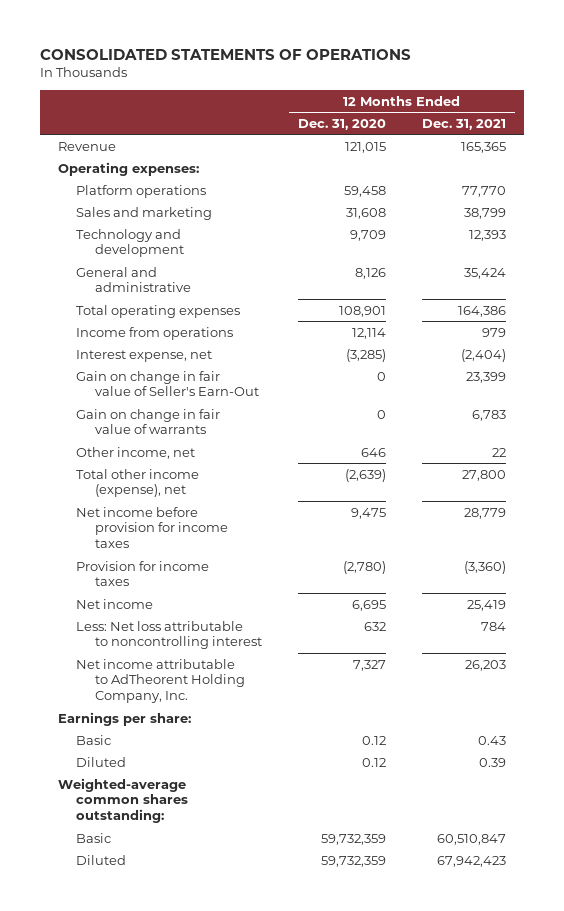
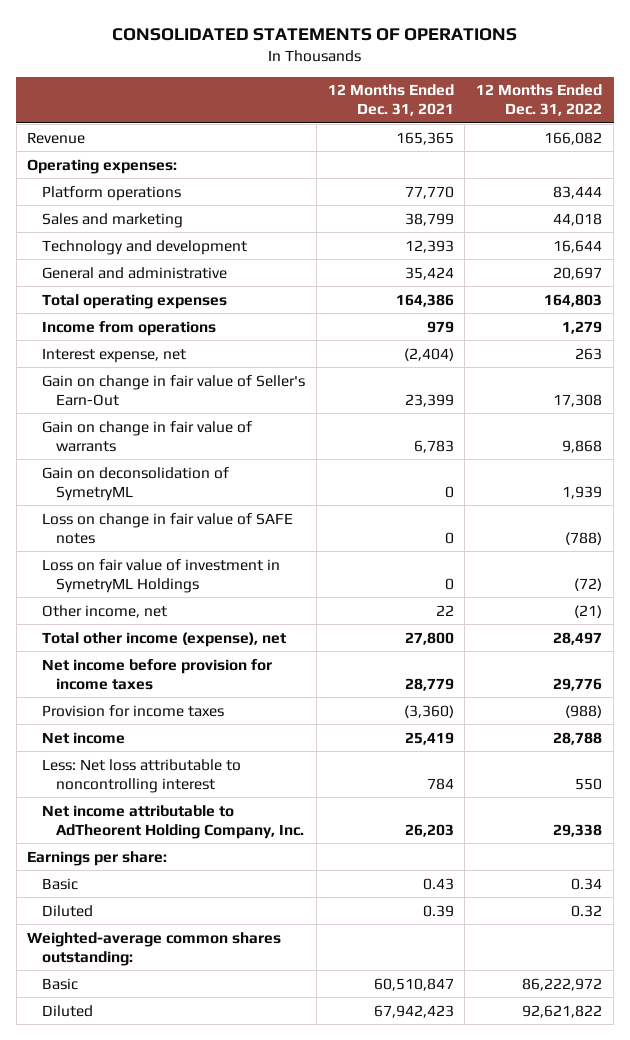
[297,118,386,130] Dec. 31, 2020 -> none
none -> [476,84,603,117] 12 Months Ended Dec. 31, 2022
none -> [41,466,229,501] Gain on deconsolidation of SymetryML
none -> [41,512,293,544] Loss on change in fair value of SAFE notes
none -> [41,558,280,593] Loss on fair value of investment in SymetryML Holdings

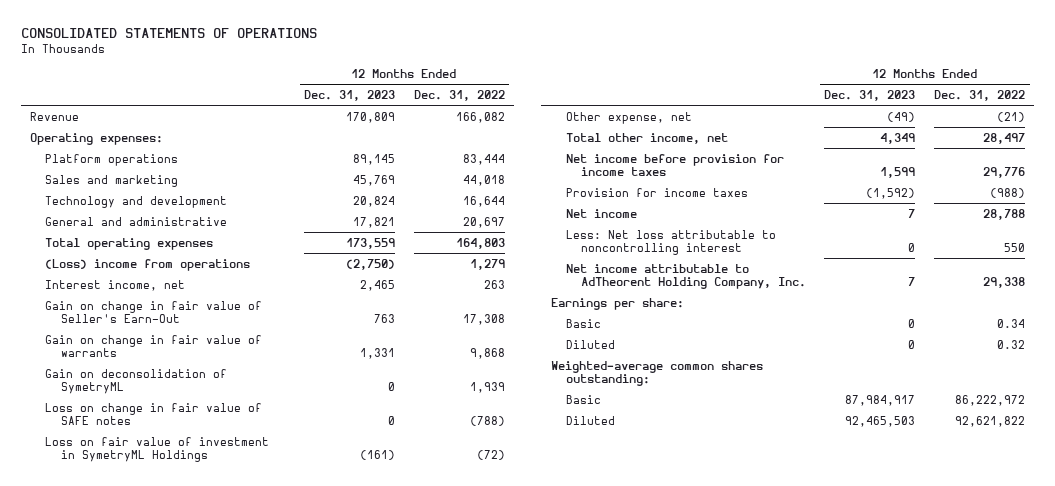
[327,84,454,117] 12 Months Ended Dec. 31, 2021 -> none
none -> [304,90,396,102] Dec. 31, 2023
[41,320,216,336] Income from operations -> [45,258,251,271] (Loss) income from operations
[41,347,186,363] Interest expense, net -> [45,279,186,291] Interest income, net
[41,604,167,618] Other income, net -> [565,111,692,124] Other expense, net
[41,631,286,647] Total other income (expense), net -> [565,132,728,144] Total other income, net

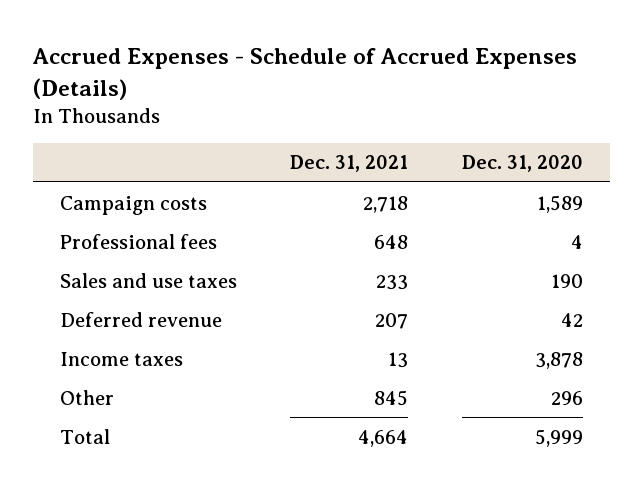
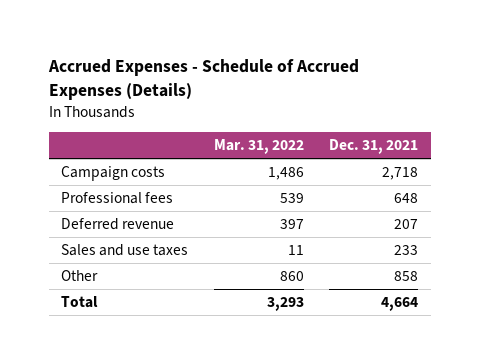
[461,155,583,173] Dec. 31, 2020 -> none
none -> [213,139,304,155] Mar. 31, 2022
[60,351,184,366] Income taxes -> none
[60,272,238,288] Sales and use taxes -> [61,244,189,257] Sales and use taxes
[374,389,409,406] 845 -> [394,271,419,282] 858

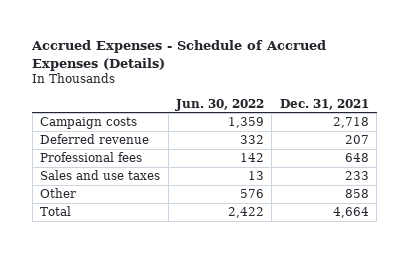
[213,139,304,155] Mar. 31, 2022 -> none
none -> [175,98,265,111] Jun. 30, 2022
[61,192,174,205] Professional fees -> [40,151,143,162] Professional fees

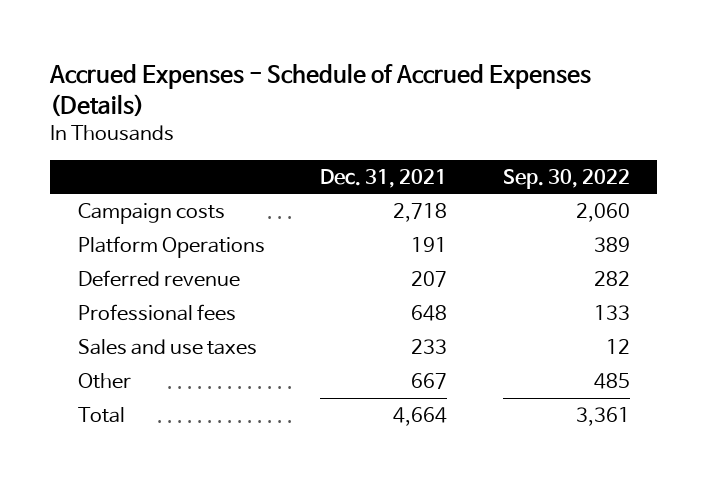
[175,98,265,111] Jun. 30, 2022 -> none
none -> [502,168,630,189] Sep. 30, 2022
none -> [78,236,266,259] Platform Operations
[344,188,369,198] 858 -> [411,373,448,390] 667

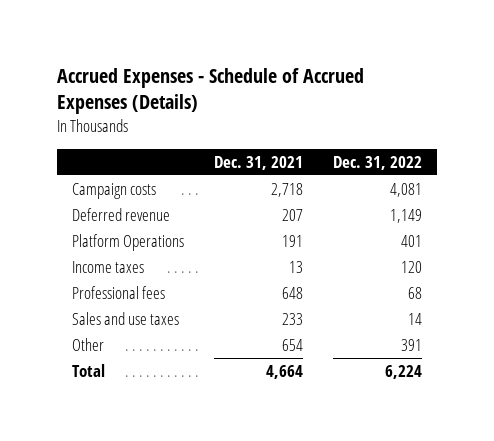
[502,168,630,189] Sep. 30, 2022 -> none
none -> [333,156,423,171] Dec. 31, 2022
[78,236,266,259] Platform Operations -> [71,233,184,251] Platform Operations
none -> [71,260,144,273] Income taxes
[411,373,448,390] 667 -> [282,338,304,351] 654

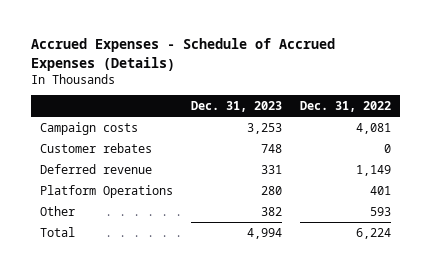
[214,156,304,171] Dec. 31, 2021 -> none
none -> [191,101,283,113] Dec. 31, 2023
none -> [40,142,153,153] Customer rebates
[71,260,144,273] Income taxes -> none
[71,285,165,299] Professional fees -> none
[71,311,179,325] Sales and use taxes -> none
[401,338,423,351] 391 -> [370,206,392,216] 593

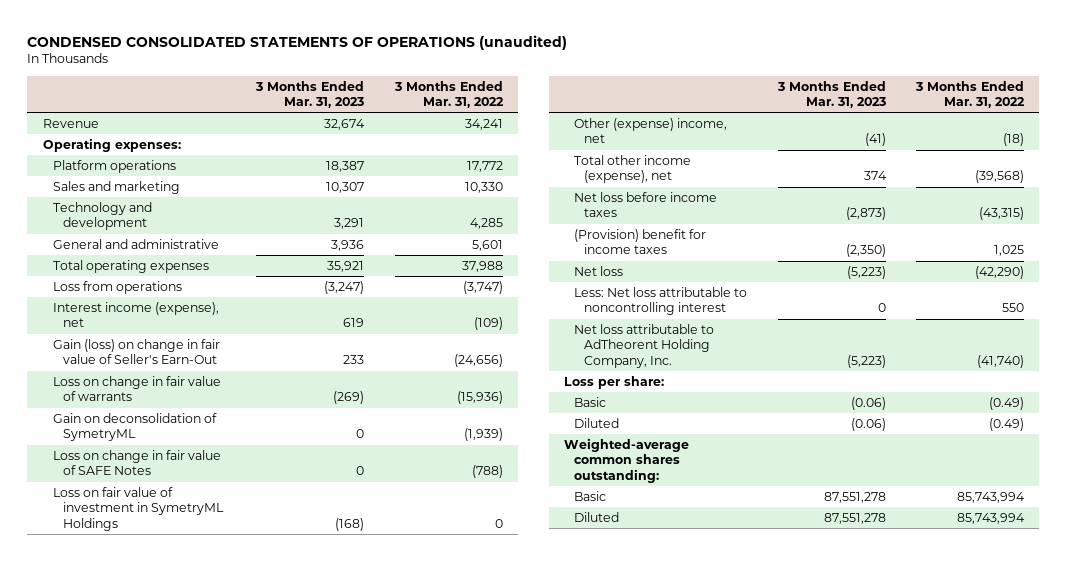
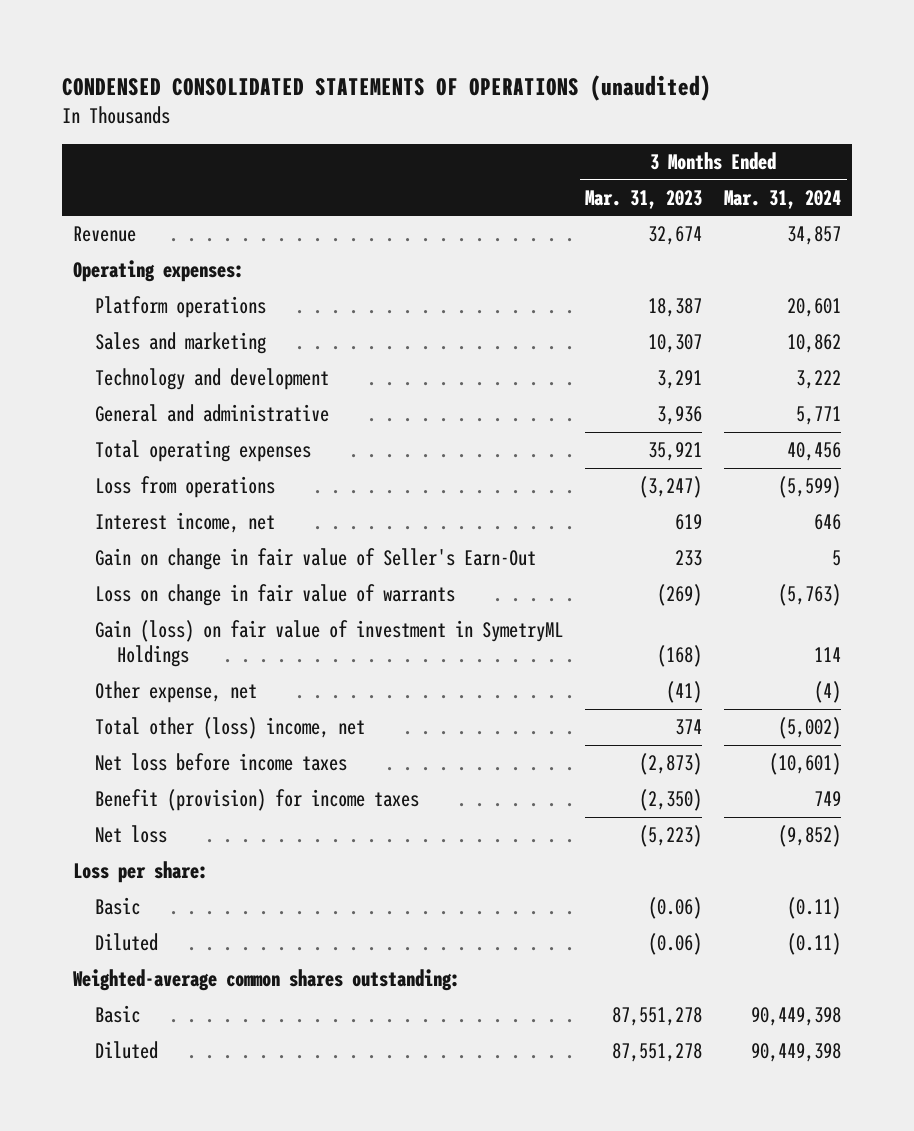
[393,80,504,109] 3 Months Ended Mar. 31, 2022 -> none
none -> [724,189,842,209] Mar. 31, 2024
[52,301,219,328] Interest income (expense), net -> [95,512,276,534] Interest income, net
[52,338,220,365] Gain (loss) on change in fair value of Seller's Earn-Out -> [95,548,537,571] Gain on change in fair value of Seller's Earn-Out
[52,412,217,442] Gain on deconsolidation of SymetryML -> none
[52,449,221,476] Loss on change in fair value of SAFE Notes -> none
[52,486,224,531] Loss on fair value of investment in SymetryML Holdings -> [95,620,564,668] Gain (loss) on fair value of investment in SymetryML Holdings
[574,117,728,144] Other (expense) income, net -> [95,681,258,704] Other expense, net
[574,154,692,184] Total other income (expense), net -> [95,717,366,740] Total other (loss) income, net
[574,228,707,255] (Provision) benefit for income taxes -> [95,789,420,812] Benefit (provision) for income taxes
[574,286,748,316] Less: Net loss attributable to noncontrolling interest -> none
[574,323,715,368] Net loss attributable to AdTheorent Holding Company, Inc. -> none

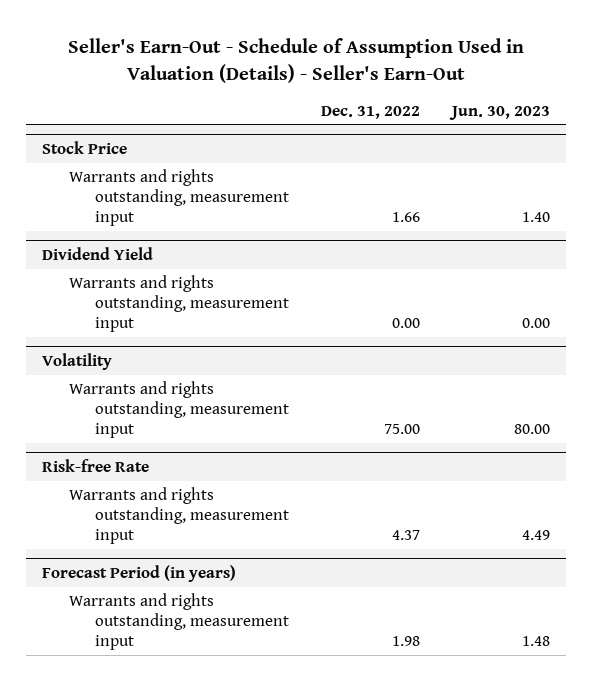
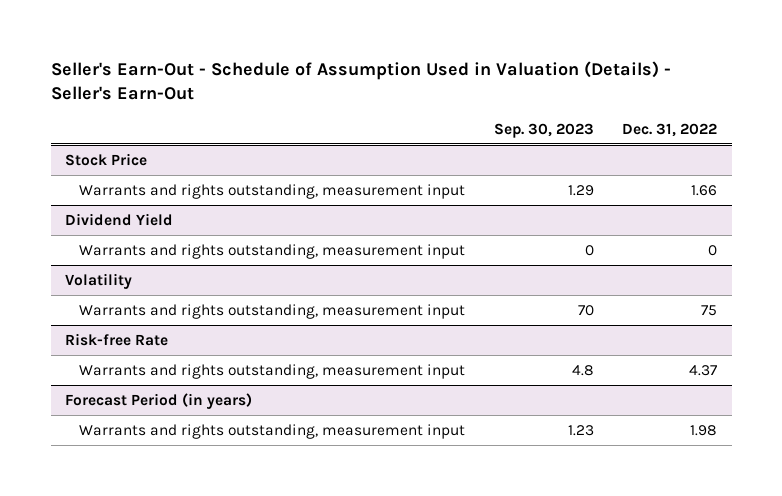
[448,105,550,120] Jun. 30, 2023 -> none
none -> [493,122,594,138] Sep. 30, 2023
[392,318,421,329] 0.00 -> [708,244,718,256] 0
[384,424,421,435] 75.00 -> [701,304,718,316] 75

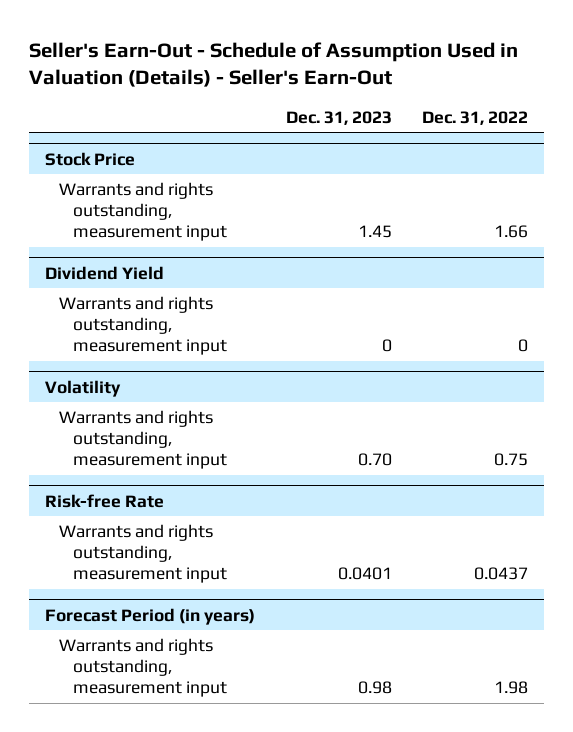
[493,122,594,138] Sep. 30, 2023 -> none
none -> [285,110,392,125] Dec. 31, 2023
[701,304,718,316] 75 -> [494,453,529,467] 0.75
[689,364,718,376] 4.37 -> [474,567,529,581] 0.0437

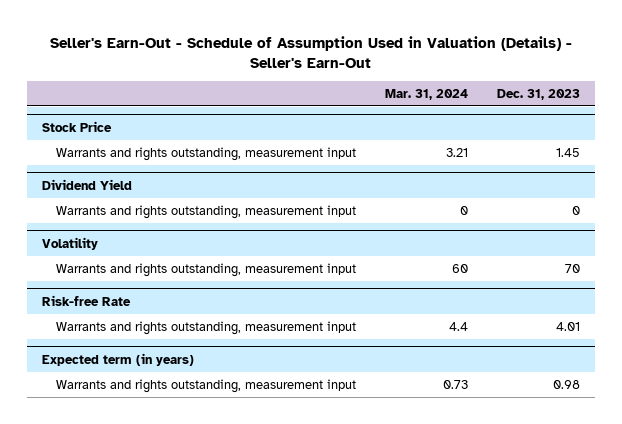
[422,110,529,125] Dec. 31, 2022 -> none
none -> [385,88,469,100] Mar. 31, 2024
[357,453,392,467] 0.70 -> [565,263,581,273] 70
[337,567,392,581] 0.0401 -> [556,321,581,331] 4.01
[44,607,255,625] Forecast Period (in years) -> [41,352,194,366] Expected term (in years)

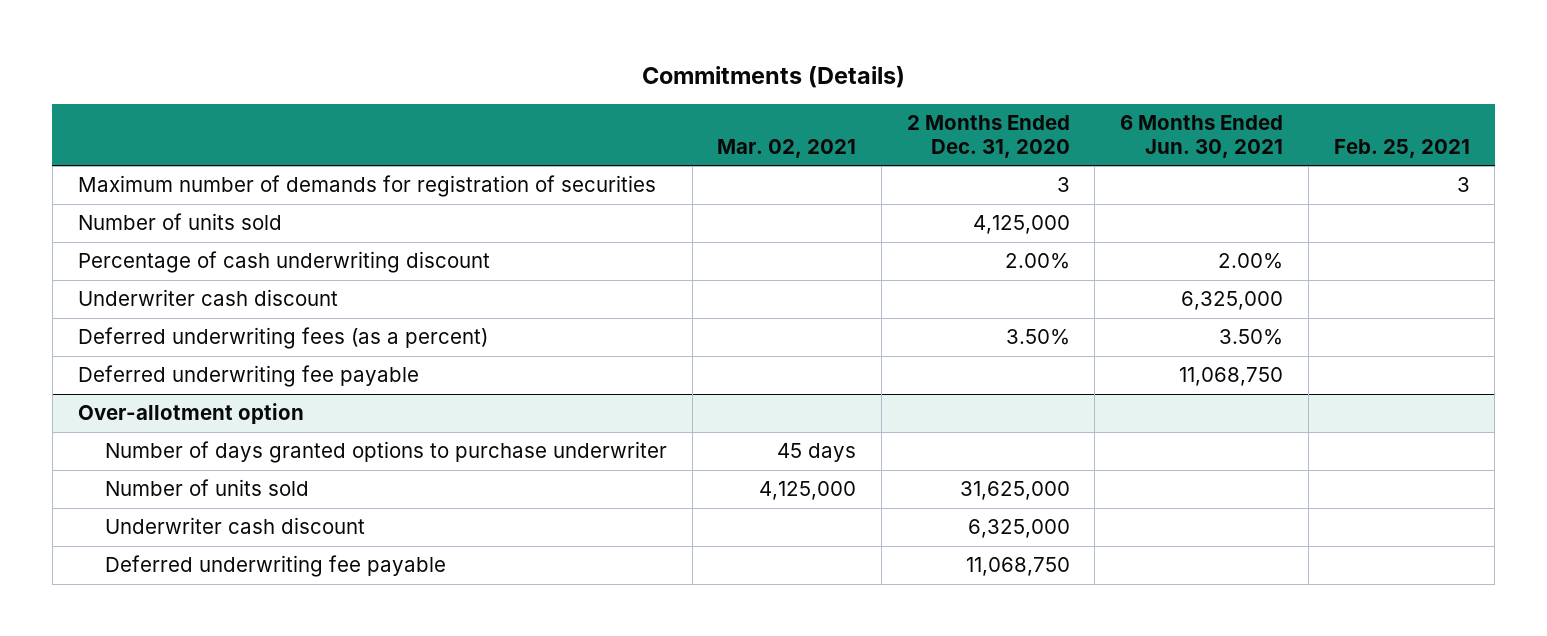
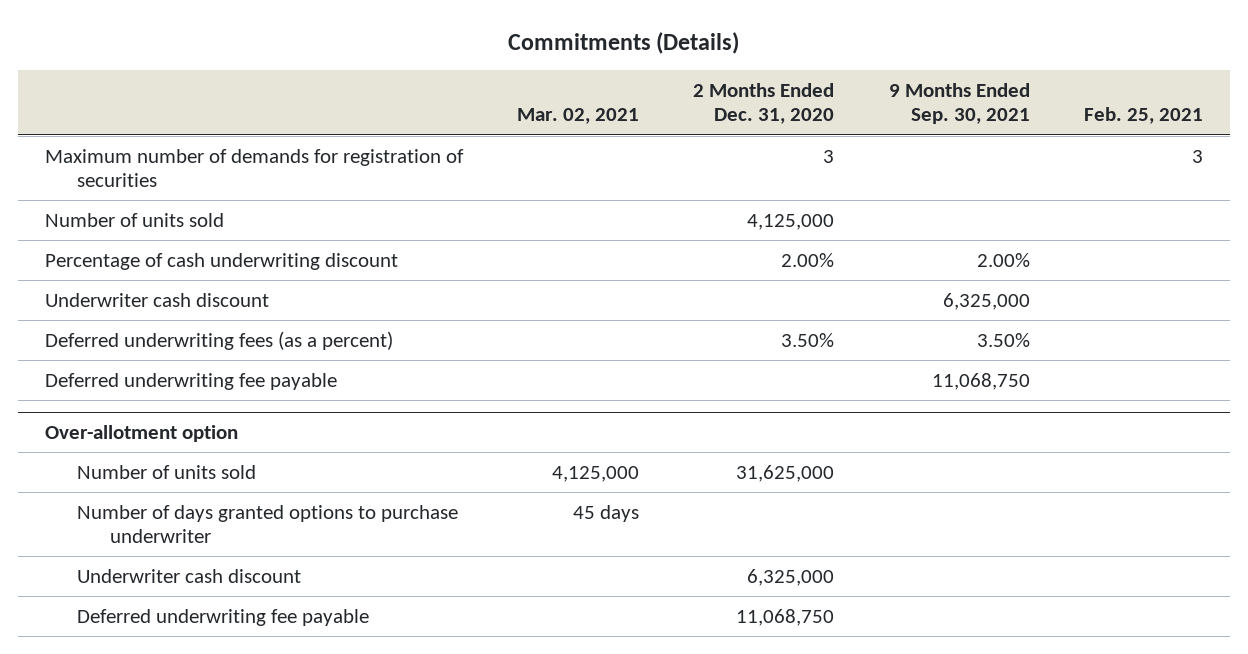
[1120,115,1284,158] 6 Months Ended Jun. 30, 2021 -> none
none -> [888,82,1030,125] 9 Months Ended Sep. 30, 2021
[104,441,667,464] Number of days granted options to purchase underwriter -> [77,504,459,544] Number of days granted options to purchase underwriter

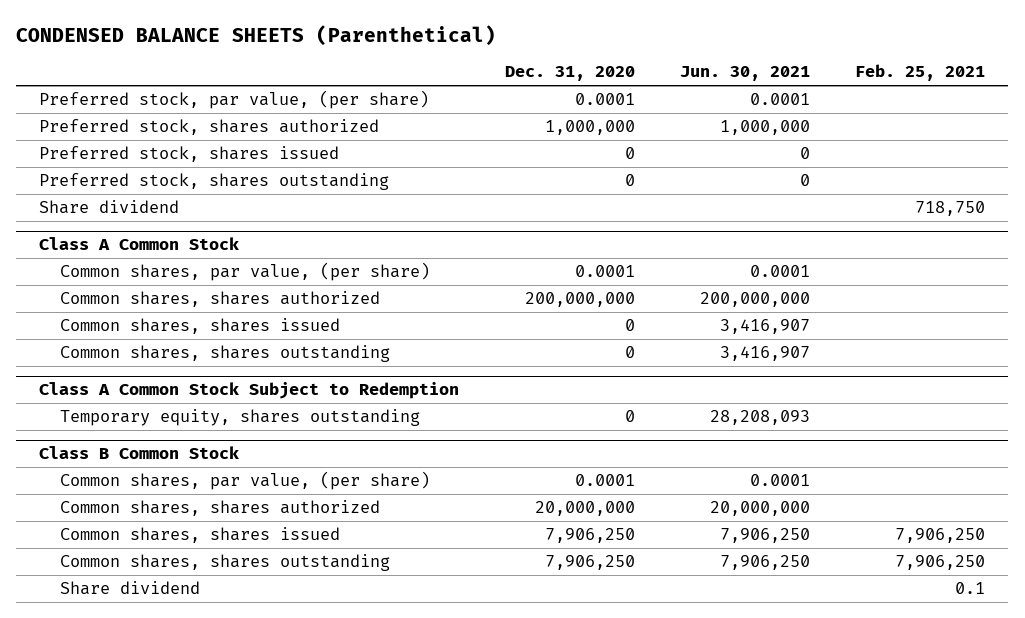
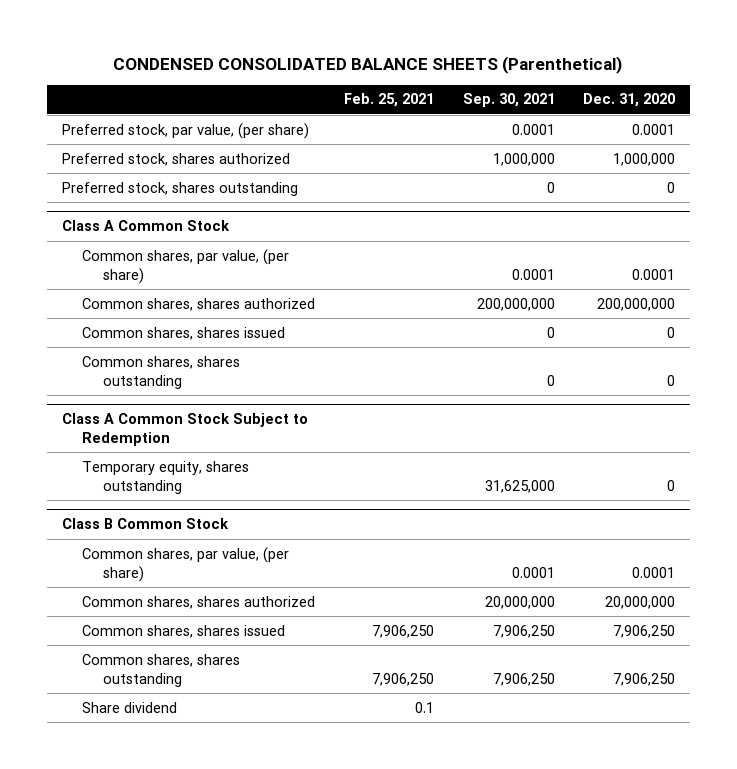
[16,24,497,46] CONDENSED BALANCE SHEETS (Parenthetical) -> [113,55,623,74] CONDENSED CONSOLIDATED BALANCE SHEETS (Parenthetical)
[680,66,811,82] Jun. 30, 2021 -> none
none -> [462,93,555,108] Sep. 30, 2021
[39,146,340,163] Preferred stock, shares issued -> none
[39,200,180,215] Share dividend -> none

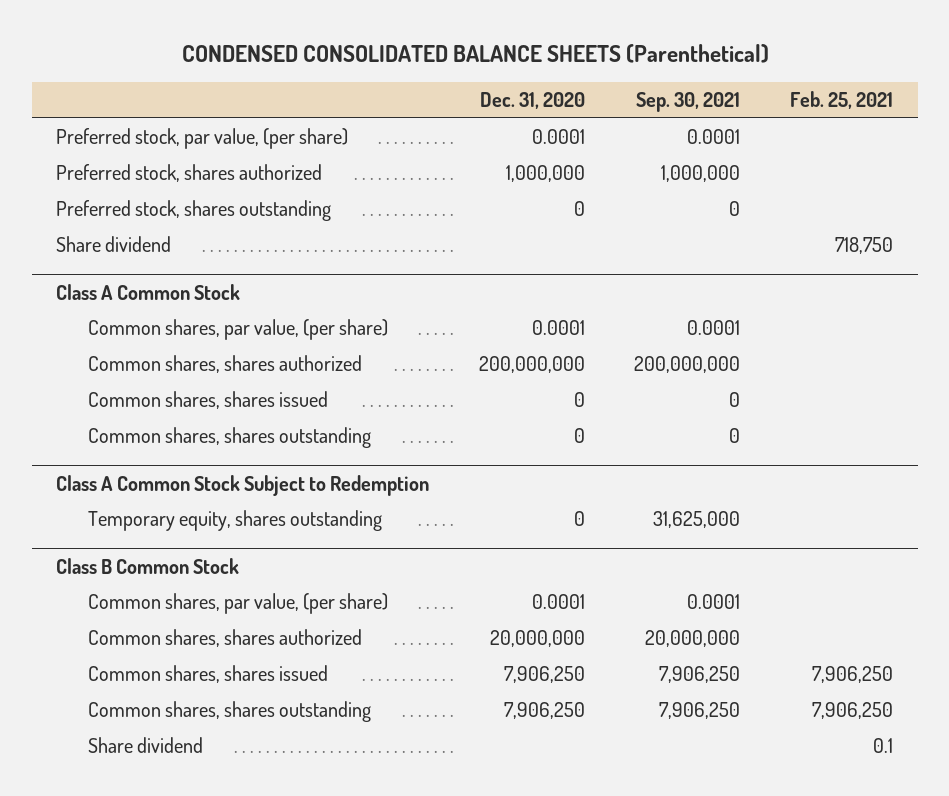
none -> [56,236,172,253] Share dividend

